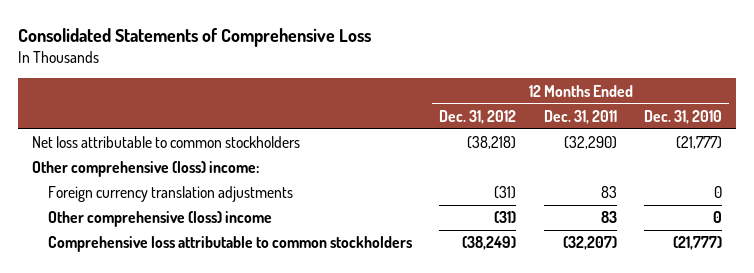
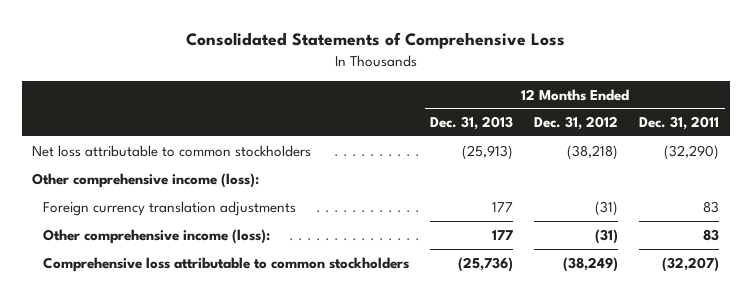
[644,109,723,124] Dec. 31, 2010 -> none
none -> [430,116,514,131] Dec. 31, 2013
[31,161,259,178] Other comprehensive (loss) income: -> [32,172,260,188] Other comprehensive income (loss):
[47,211,272,228] Other comprehensive (loss) income -> [43,228,271,244] Other comprehensive income (loss):

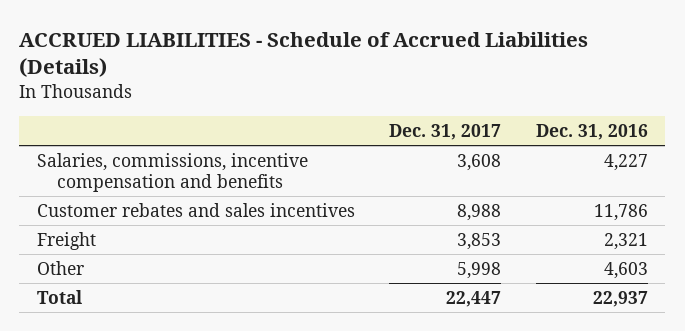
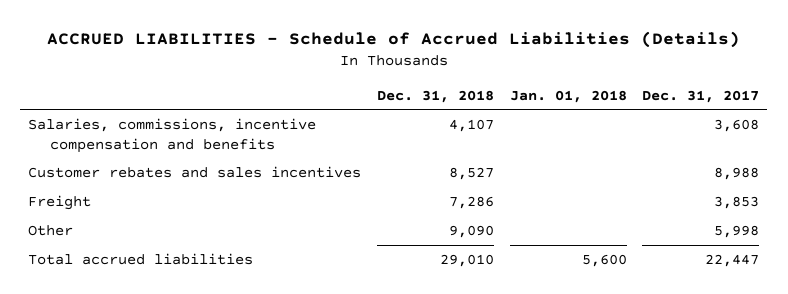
[536,123,649,140] Dec. 31, 2016 -> none
none -> [377,89,495,103] Dec. 31, 2018
none -> [509,89,627,103] Jan. 01, 2018
[36,290,82,305] Total -> [28,252,254,265] Total accrued liabilities

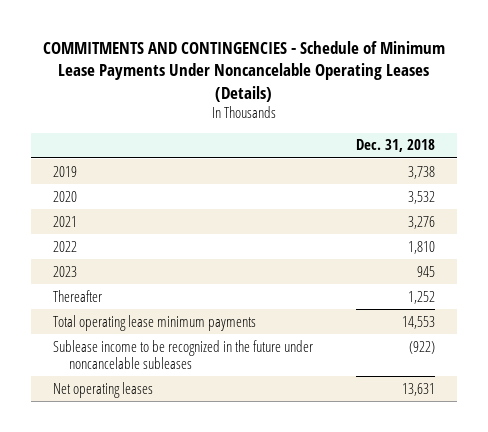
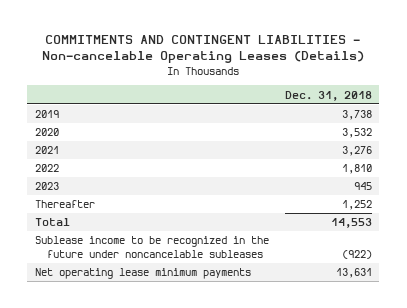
[43,40,446,102] COMMITMENTS AND CONTINGENCIES - Schedule of Minimum Lease Payments Under Noncancelable Operating Leases (Details) -> [42,34,365,64] COMMITMENTS AND CONTINGENT LIABILITIES - Non-cancelable Operating Leases (Details)
[52,314,256,331] Total operating lease minimum payments -> [35,218,71,227] Total
[52,381,153,398] Net operating leases -> [35,268,252,280] Net operating lease minimum payments

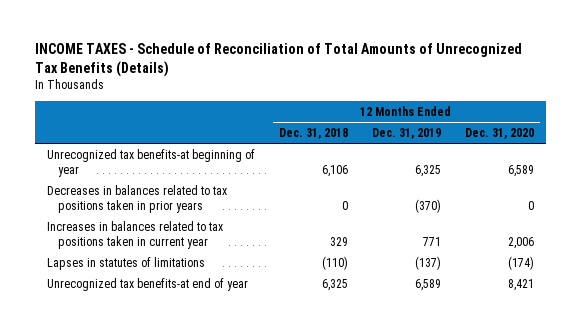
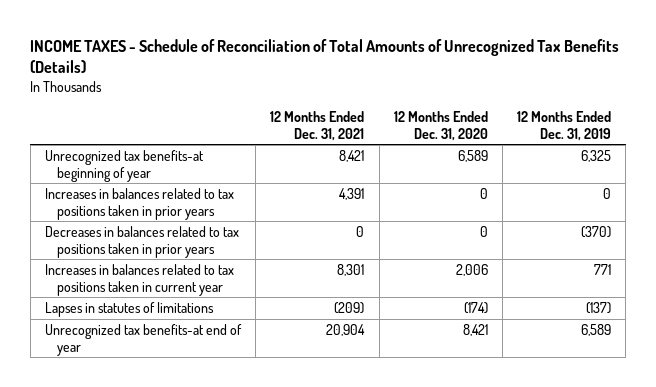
[278,128,348,140] Dec. 31, 2018 -> none
none -> [270,111,365,141] 12 Months Ended Dec. 31, 2021
none -> [45,188,235,220] Increases in balances related to tax positions taken in prior years

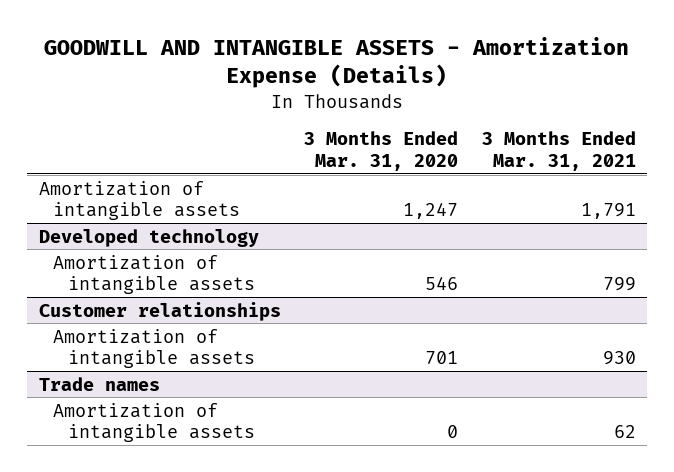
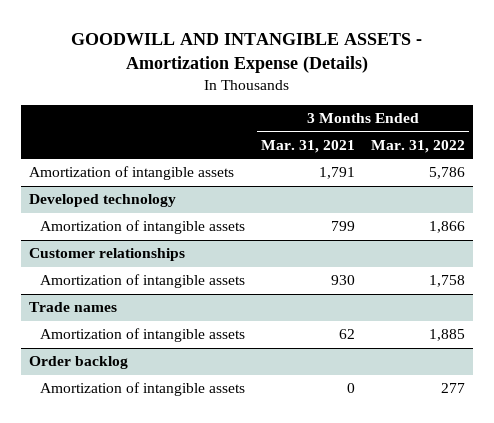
[304,131,459,171] 3 Months Ended Mar. 31, 2020 -> none
none -> [371,140,466,154] Mar. 31, 2022
none -> [28,356,128,370] Order backlog
none -> [39,382,245,397] Amortization of intangible assets

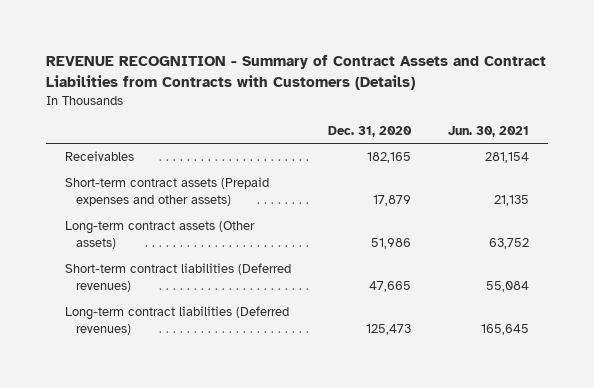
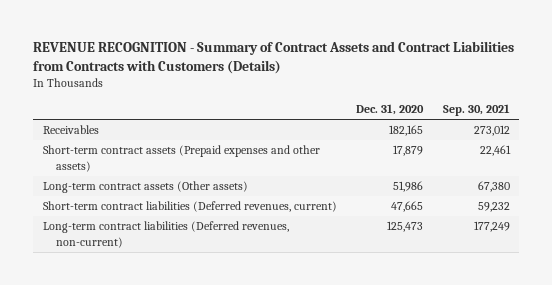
[448,126,530,138] Jun. 30, 2021 -> none
none -> [442,104,510,117] Sep. 30, 2021
[64,263,291,293] Short-term contract liabilities (Deferred revenues) -> [42,201,337,213] Short-term contract liabilities (Deferred revenues, current)
[64,306,289,336] Long-term contract liabilities (Deferred revenues) -> [42,221,289,248] Long-term contract liabilities (Deferred revenues, non-current)

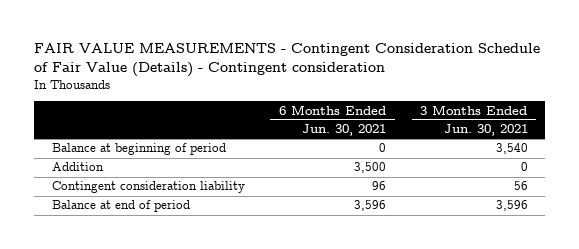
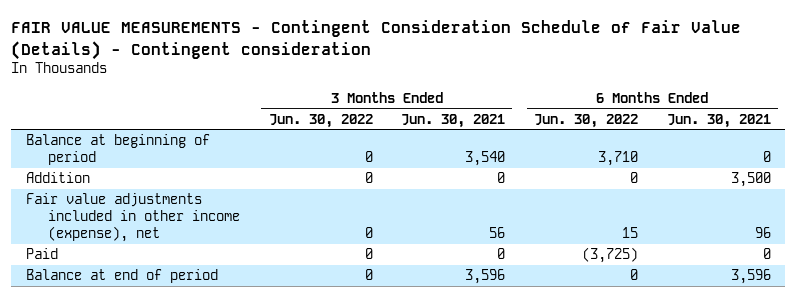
none -> [268,113,373,128] Jun. 30, 2022
none -> [533,113,638,128] Jun. 30, 2022
[51,181,245,194] Contingent consideration liability -> [25,193,240,243] Fair value adjustments included in other income (expense), net
none -> [25,248,58,260] Paid

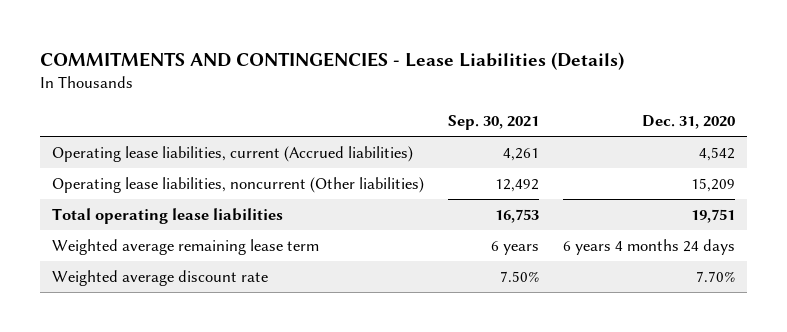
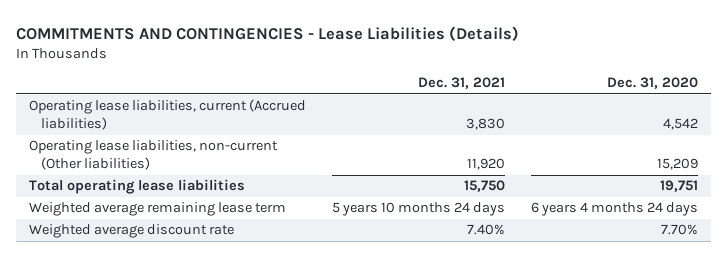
[448,114,540,130] Sep. 30, 2021 -> none
none -> [417,77,505,90] Dec. 31, 2021
[52,176,425,193] Operating lease liabilities, noncurrent (Other liabilities) -> [29,140,279,171] Operating lease liabilities, non-current (Other liabilities)

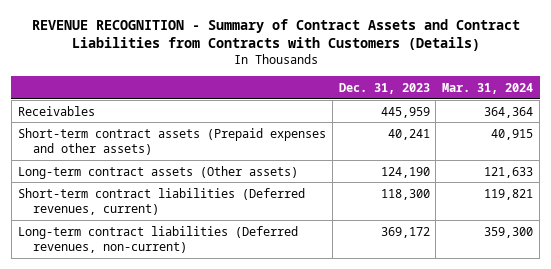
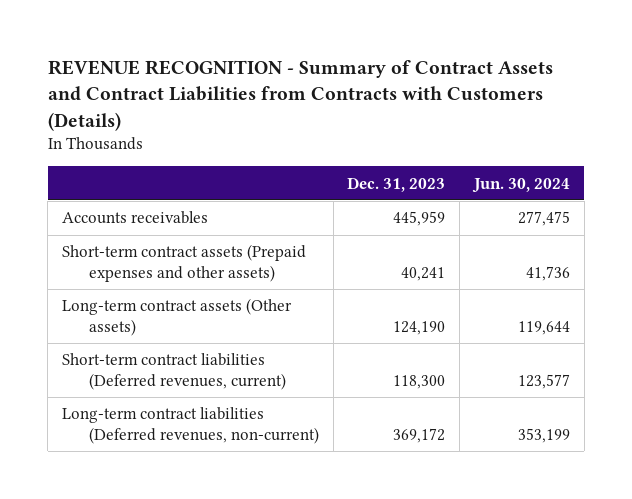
[442,82,534,94] Mar. 31, 2024 -> none
none -> [472,177,571,193] Jun. 30, 2024
[17,105,95,116] Receivables -> [62,211,209,225] Accounts receivables

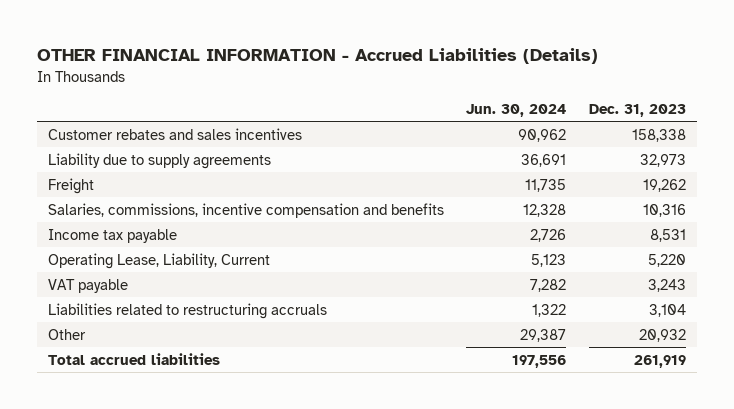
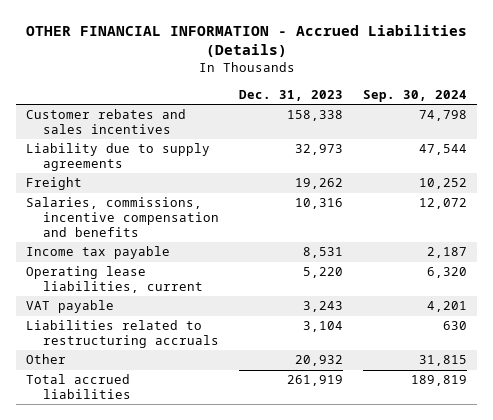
[466,104,567,118] Jun. 30, 2024 -> none
none -> [362,89,467,102] Sep. 30, 2024
[48,252,271,269] Operating Lease, Liability, Current -> [26,266,204,293] Operating lease liabilities, current

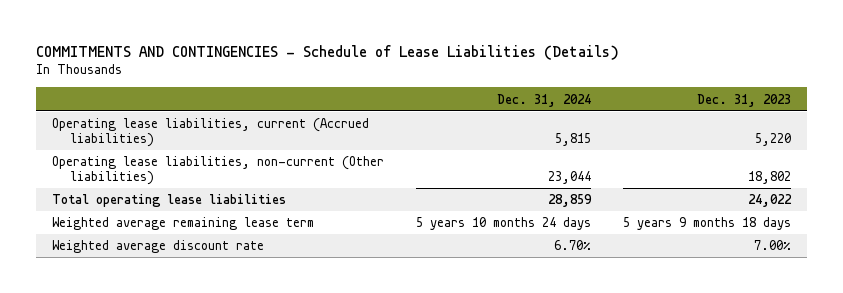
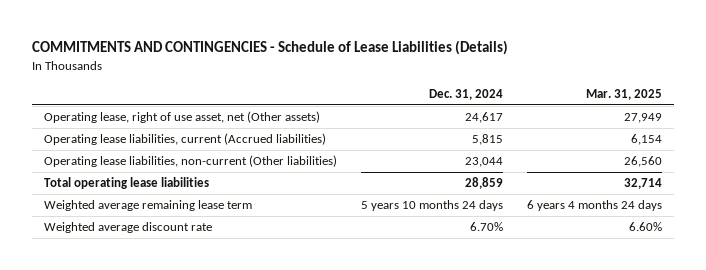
[697,93,792,107] Dec. 31, 2023 -> none
none -> [585,88,662,100] Mar. 31, 2025
none -> [43,111,320,124] Operating lease, right of use asset, net (Other assets)

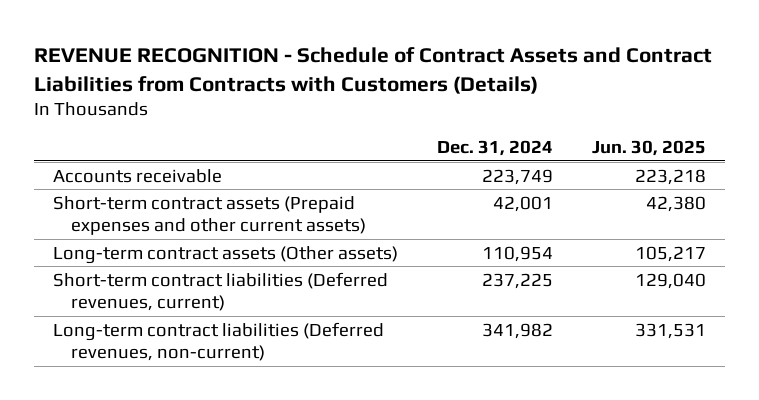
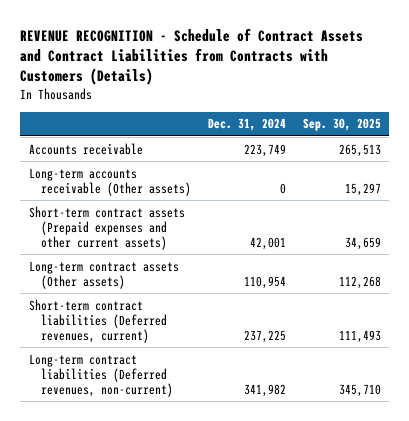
[591,140,706,157] Jun. 30, 2025 -> none
none -> [302,118,381,132] Sep. 30, 2025
none -> [28,167,192,196] Long-term accounts receivable (Other assets)

